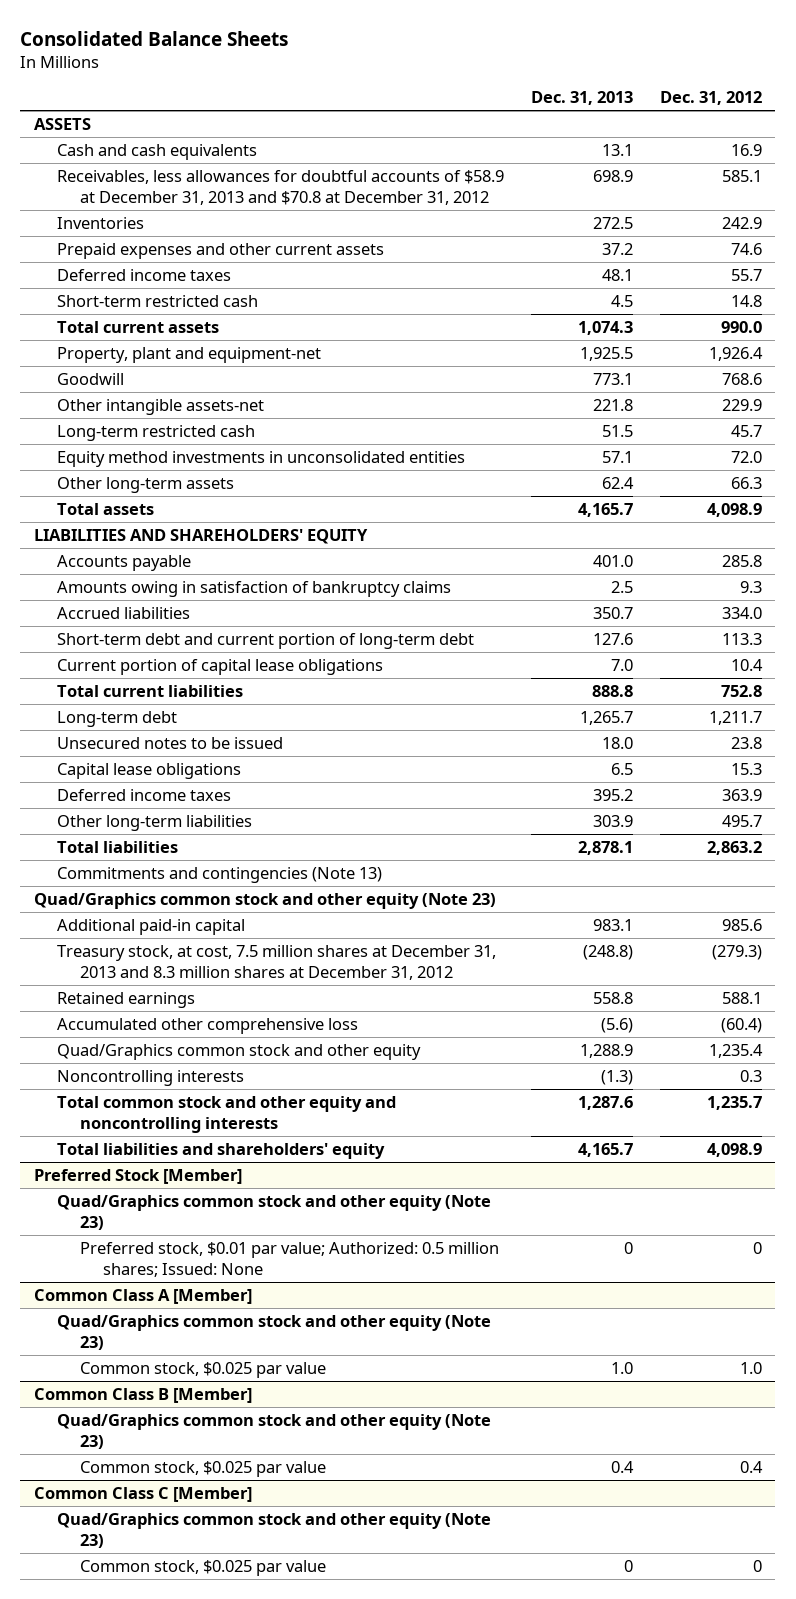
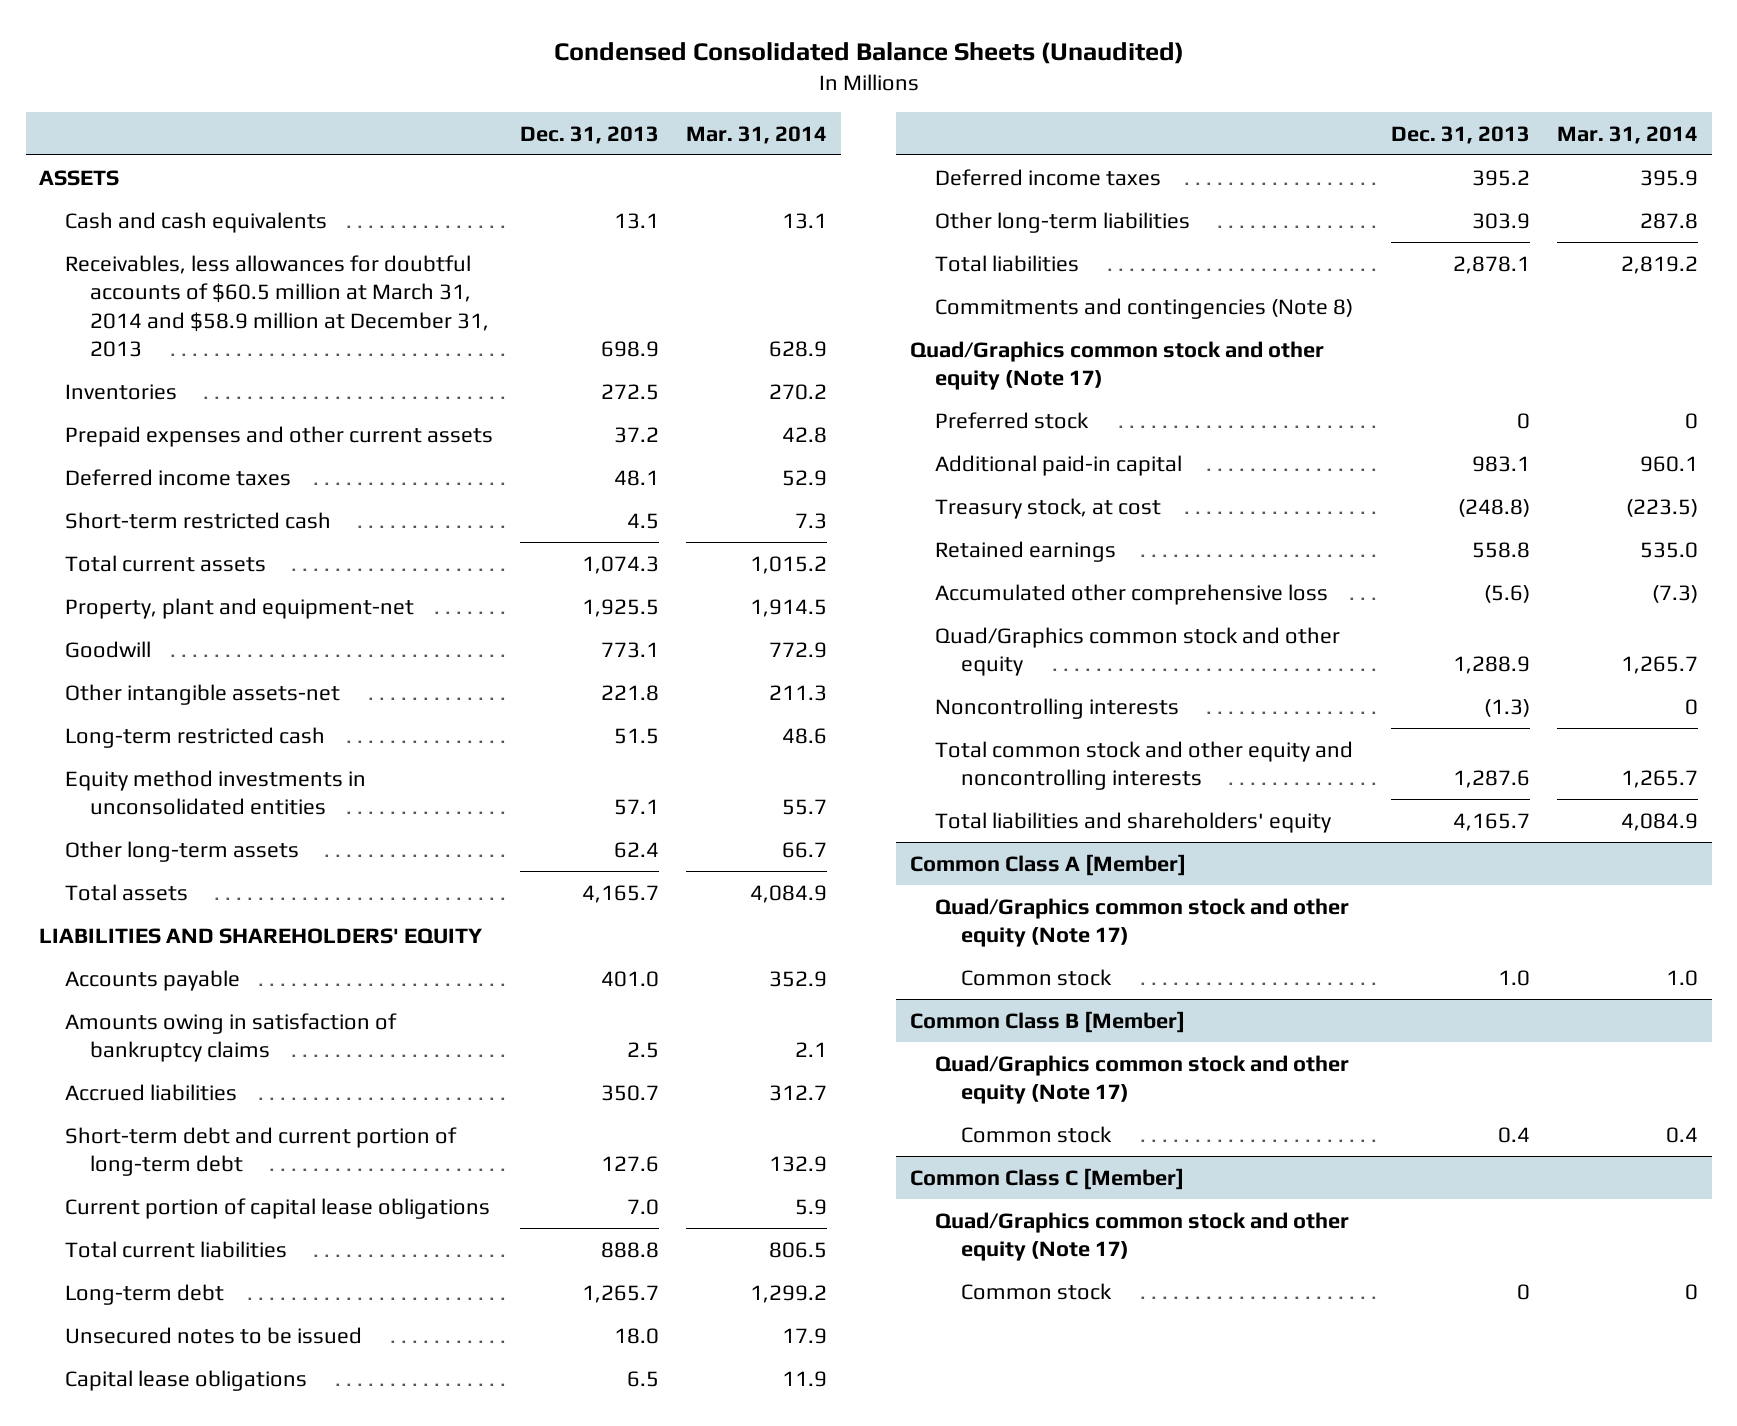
[20,30,289,46] Consolidated Balance Sheets -> [553,41,1184,64] Condensed Consolidated Balance Sheets (Unaudited)
[659,91,762,106] Dec. 31, 2012 -> none
none -> [686,125,828,144] Mar. 31, 2014
[56,169,504,206] Receivables, less allowances for doubtful accounts of $58.9 at December 31, 2013 and $70.8 at December 31, 2012 -> [64,254,490,358] Receivables, less allowances for doubtful accounts of $60.5 million at March 31, 2014 and $58.9 million at December 31, 2013
[56,866,382,883] Commitments and contingencies (Note 13) -> [935,297,1354,319] Commitments and contingencies (Note 8)
[33,892,496,909] Quad/Graphics common stock and other equity (Note 23) -> [909,340,1324,391] Quad/Graphics common stock and other equity (Note 17)
none -> [935,411,1090,429] Preferred stock
[56,944,496,981] Treasury stock, at cost, 7.5 million shares at December 31, 2013 and 8.3 million shares at December 31, 2012 -> [935,497,1162,519] Treasury stock, at cost
[33,1168,242,1184] Preferred Stock [Member] -> none
[56,1194,491,1231] Quad/Graphics common stock and other equity (Note 23) -> none
[80,1241,500,1278] Preferred stock, $0.01 par value; Authorized: 0.5 million shares; Issued: None -> none
[56,1314,491,1351] Quad/Graphics common stock and other equity (Note 23) -> [935,897,1350,948] Quad/Graphics common stock and other equity (Note 17)
[80,1361,327,1378] Common stock, $0.025 par value -> [960,968,1112,986] Common stock
[56,1413,491,1450] Quad/Graphics common stock and other equity (Note 23) -> [935,1054,1350,1105] Quad/Graphics common stock and other equity (Note 17)
[80,1460,327,1477] Common stock, $0.025 par value -> [960,1125,1112,1143] Common stock
[56,1512,491,1549] Quad/Graphics common stock and other equity (Note 23) -> [935,1211,1350,1262] Quad/Graphics common stock and other equity (Note 17)
[80,1559,327,1576] Common stock, $0.025 par value -> [960,1282,1112,1300] Common stock

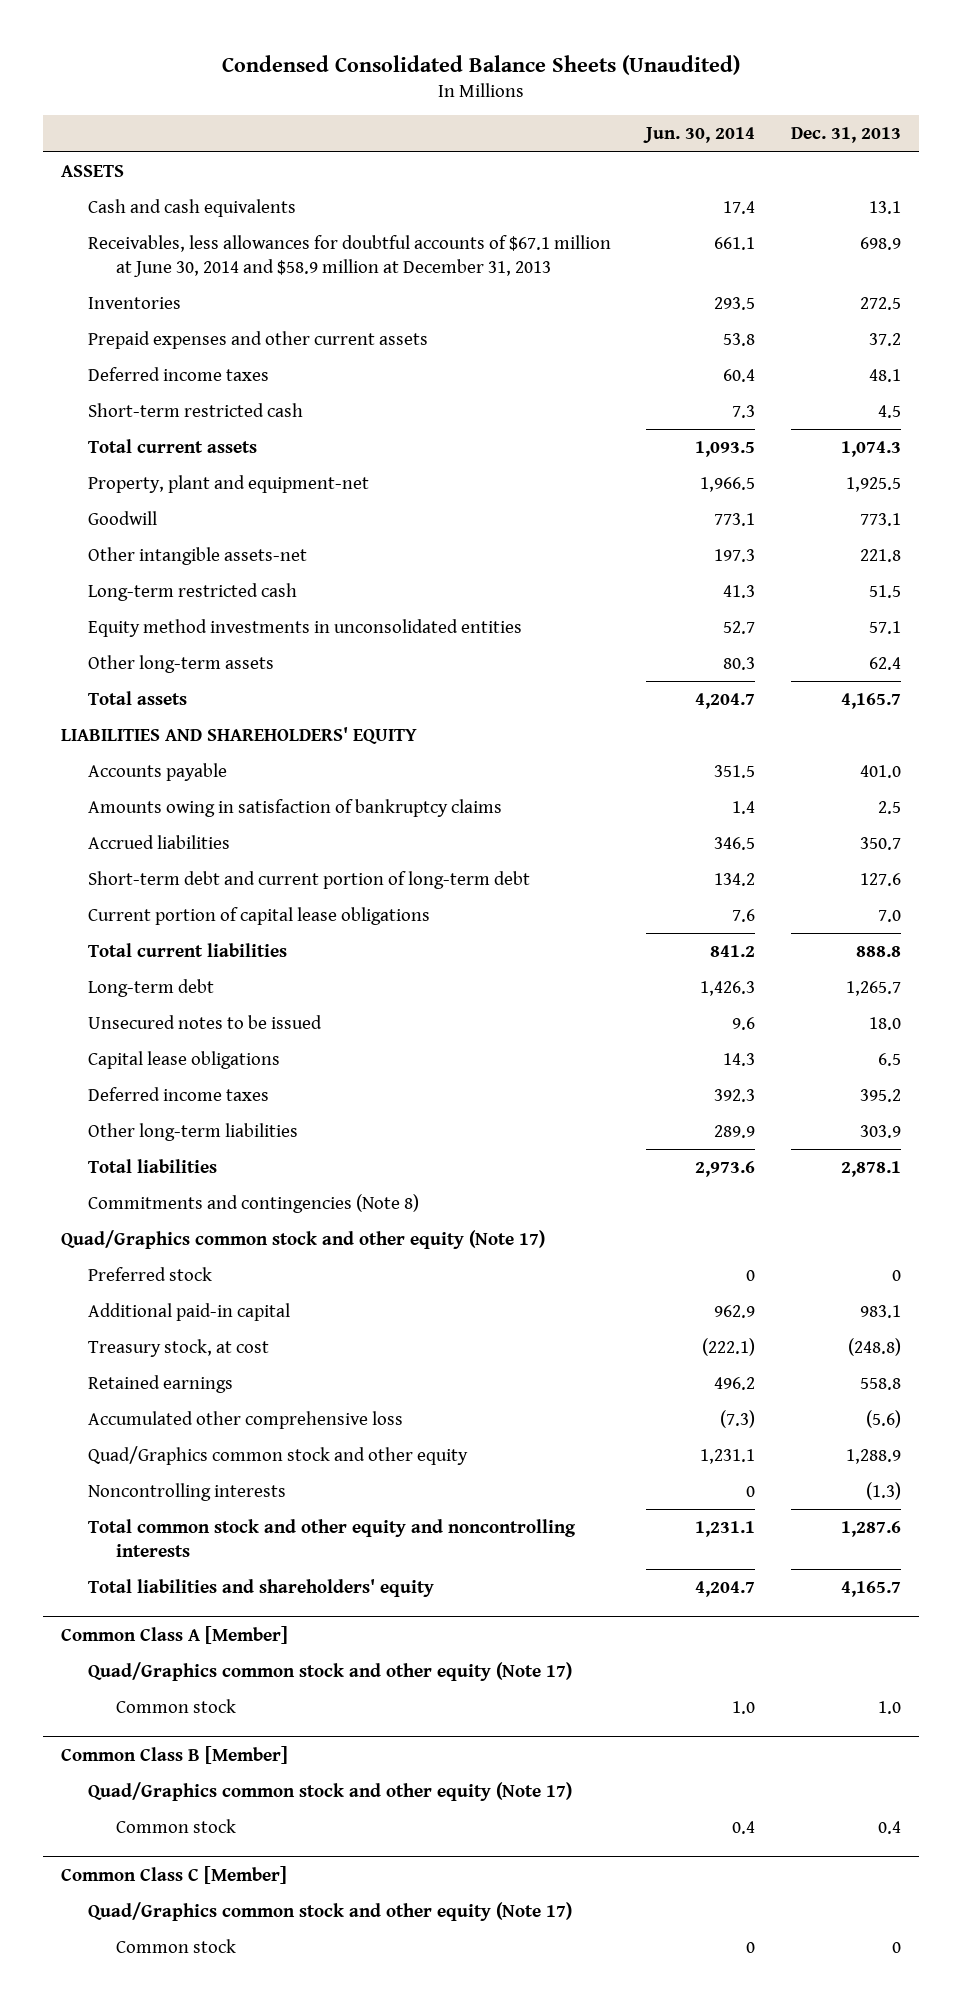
[686,125,828,144] Mar. 31, 2014 -> none
none -> [643,127,756,144] Jun. 30, 2014
[64,254,490,358] Receivables, less allowances for doubtful accounts of $60.5 million at March 31, 2014 and $58.9 million at December 31, 2013 -> [88,234,612,277] Receivables, less allowances for doubtful accounts of $67.1 million at June 30, 2014 and $58.9 million at December 31, 2013

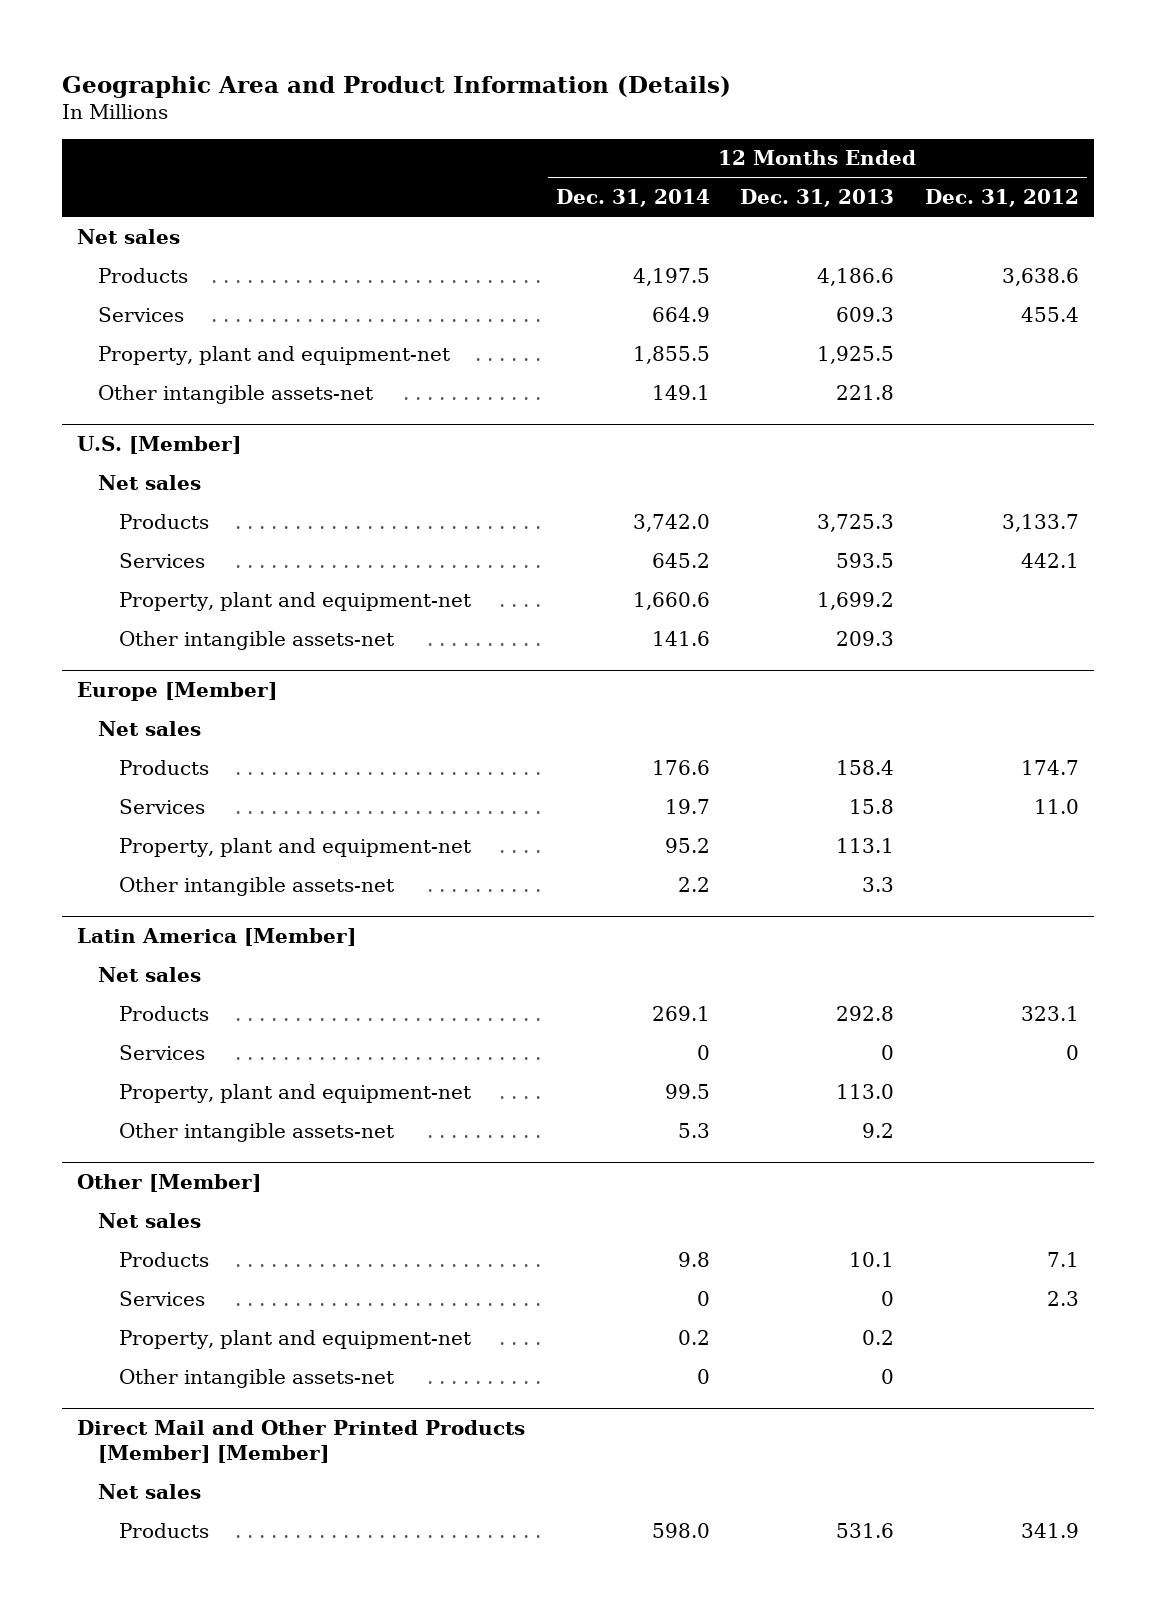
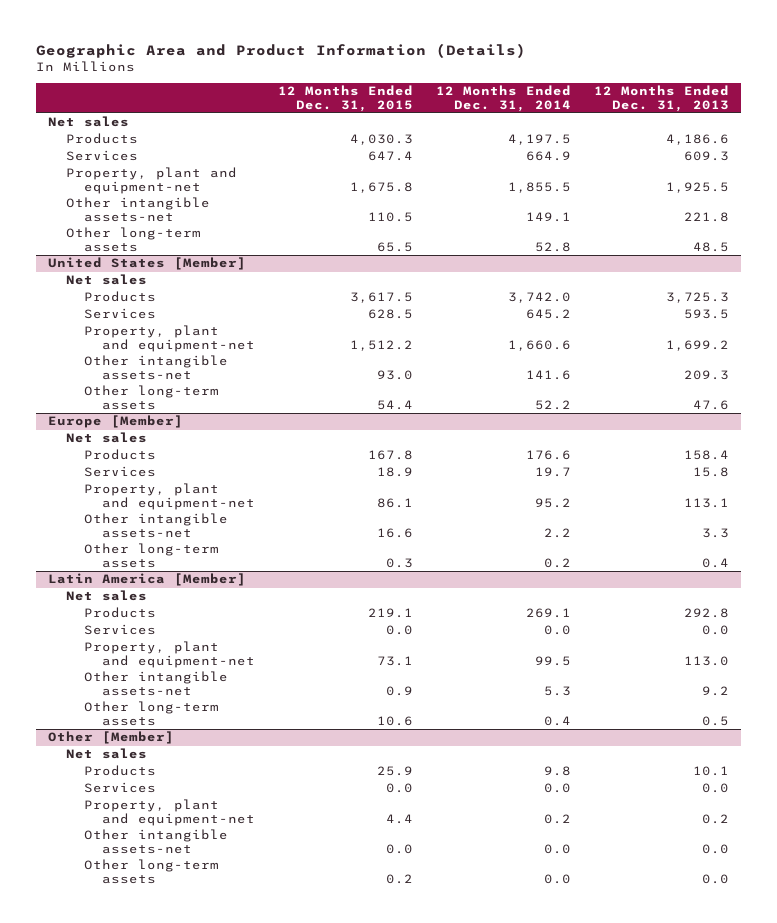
[924,188,1079,207] Dec. 31, 2012 -> none
none -> [278,84,414,112] 12 Months Ended Dec. 31, 2015
none -> [65,227,201,253] Other long-term assets
[77,436,242,455] U.S. [Member] -> [47,257,246,271] United States [Member]
none -> [84,385,220,411] Other long-term assets
none -> [84,543,220,569] Other long-term assets
[696,1044,710,1060] 0 -> [544,625,572,636] 0.0
[881,1044,895,1060] 0 -> [702,625,730,636] 0.0
none -> [84,701,220,727] Other long-term assets
[696,1290,710,1306] 0 -> [544,783,572,794] 0.0
[881,1290,895,1306] 0 -> [702,783,730,794] 0.0
[77,1420,526,1464] Direct Mail and Other Printed Products [Member] [Member] -> none
[98,1483,202,1499] Net sales -> none
[118,1522,209,1538] Products -> none
[696,1368,710,1384] 0 -> [544,844,572,855] 0.0
[881,1368,895,1384] 0 -> [702,844,730,855] 0.0
none -> [84,859,220,885] Other long-term assets

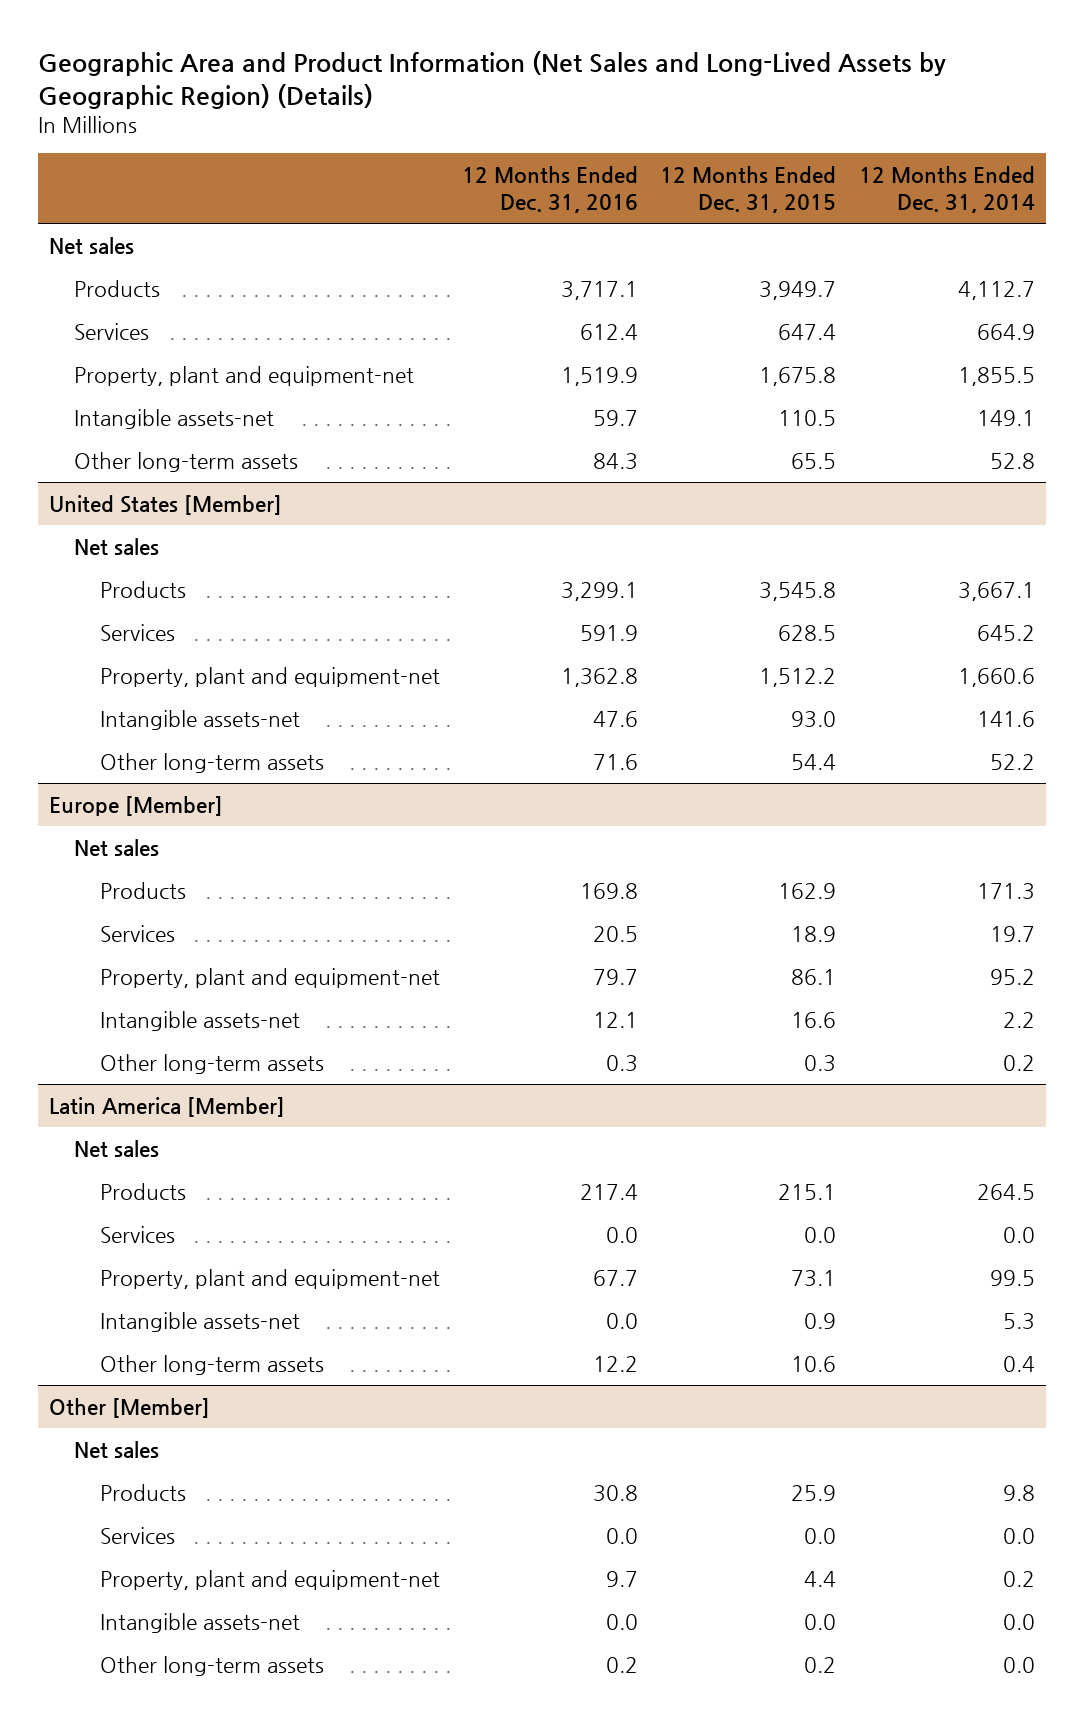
[36,42,527,58] Geographic Area and Product Information (Details) -> [37,50,946,109] Geographic Area and Product Information (Net Sales and Long-Lived Assets by Geographic Region) (Details)
[594,84,730,112] 12 Months Ended Dec. 31, 2013 -> none
none -> [462,166,639,214] 12 Months Ended Dec. 31, 2016
[350,134,414,146] 4,030.3 -> [759,280,837,300] 3,949.7
[508,134,572,146] 4,197.5 -> [957,280,1035,300] 4,112.7
[65,197,210,223] Other intangible assets-net -> [74,408,275,429] Intangible assets-net
[350,292,414,304] 3,617.5 -> [759,581,837,601] 3,545.8
[508,292,572,304] 3,742.0 -> [957,581,1035,601] 3,667.1
[84,355,229,381] Other intangible assets-net -> [99,709,300,730] Intangible assets-net
[368,450,414,461] 167.8 -> [778,882,837,899] 162.9
[526,450,572,461] 176.6 -> [976,882,1035,900] 171.3
[84,513,229,539] Other intangible assets-net -> [99,1010,300,1031] Intangible assets-net
[368,608,414,619] 219.1 -> [778,1183,837,1200] 215.1
[526,608,572,619] 269.1 -> [976,1183,1035,1200] 264.5
[84,671,229,697] Other intangible assets-net -> [99,1311,300,1332] Intangible assets-net
[84,829,229,855] Other intangible assets-net -> [99,1612,300,1633] Intangible assets-net

